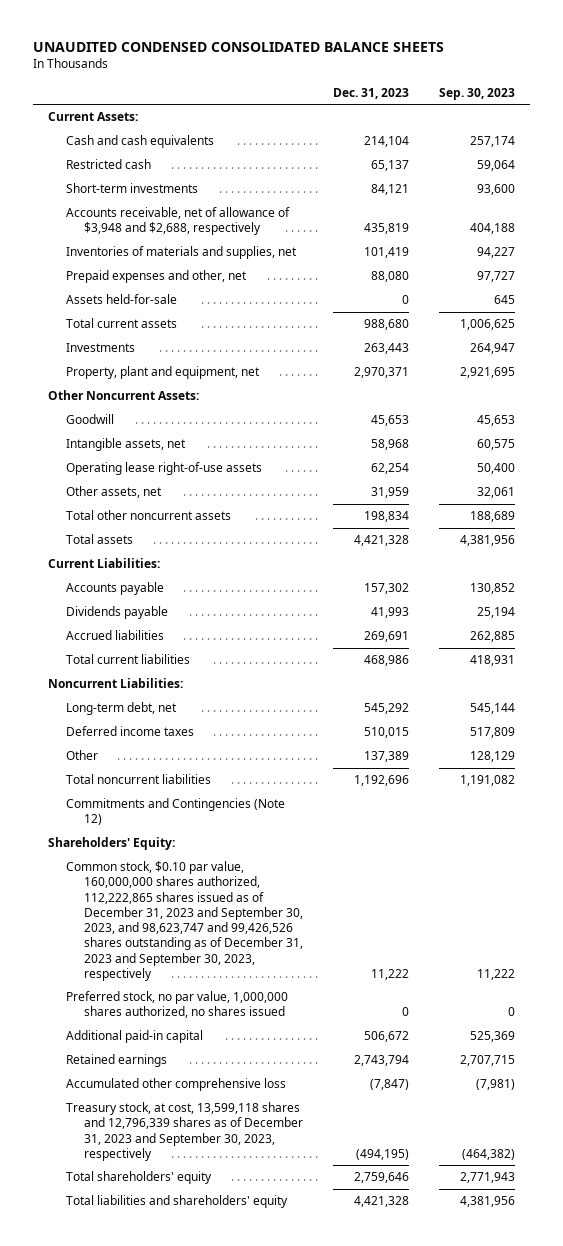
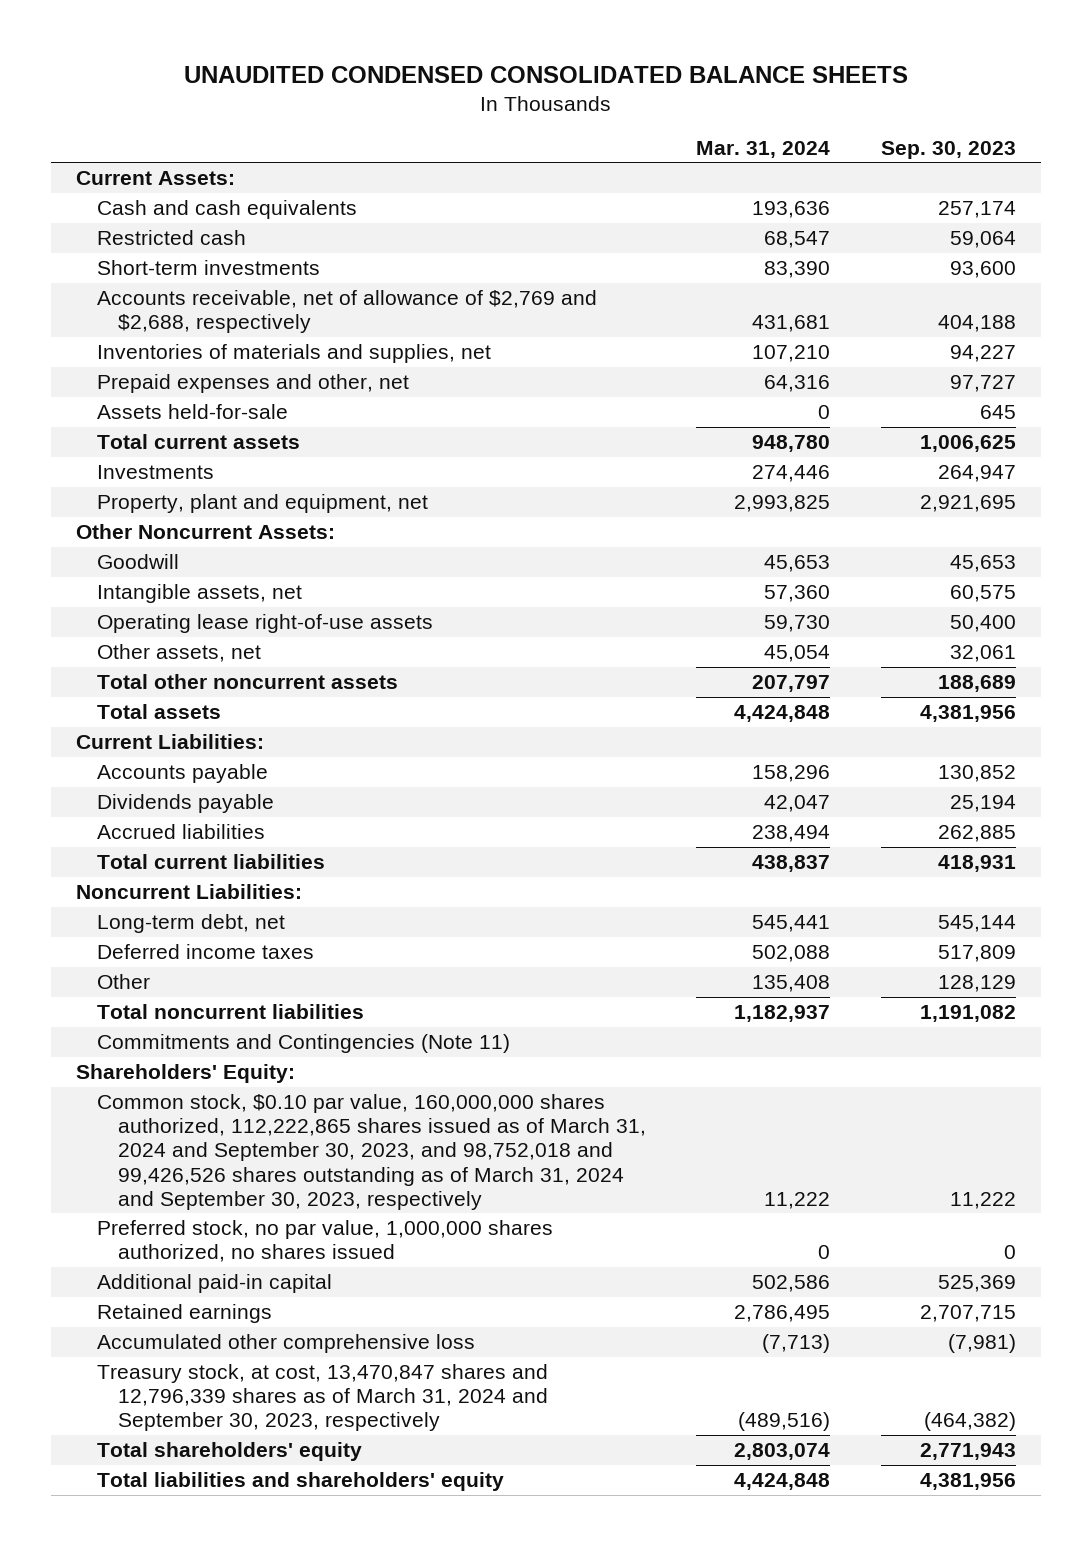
[332,87,409,99] Dec. 31, 2023 -> none
none -> [696,140,831,158] Mar. 31, 2024
[66,207,291,236] Accounts receivable, net of allowance of $3,948 and $2,688, respectively -> [96,290,597,334] Accounts receivable, net of allowance of $2,769 and $2,688, respectively
[66,798,286,826] Commitments and Contingencies (Note 12) -> [96,1034,510,1054] Commitments and Contingencies (Note 11)
[66,861,303,981] Common stock, $0.10 par value, 160,000,000 shares authorized, 112,222,865 shares issued as of December 31, 2023 and September 30, 2023, and 98,623,747 and 99,426,526 shares outstanding as of December 31, 2023 and September 30, 2023, respectively -> [96,1094,646,1210] Common stock, $0.10 par value, 160,000,000 shares authorized, 112,222,865 shares issued as of March 31, 2024 and September 30, 2023, and 98,752,018 and 99,426,526 shares outstanding as of March 31, 2024 and September 30, 2023, respectively
[66,1102,303,1161] Treasury stock, at cost, 13,599,118 shares and 12,796,339 shares as of December 31, 2023 and September 30, 2023, respectively -> [96,1364,548,1432] Treasury stock, at cost, 13,470,847 shares and 12,796,339 shares as of March 31, 2024 and September 30, 2023, respectively

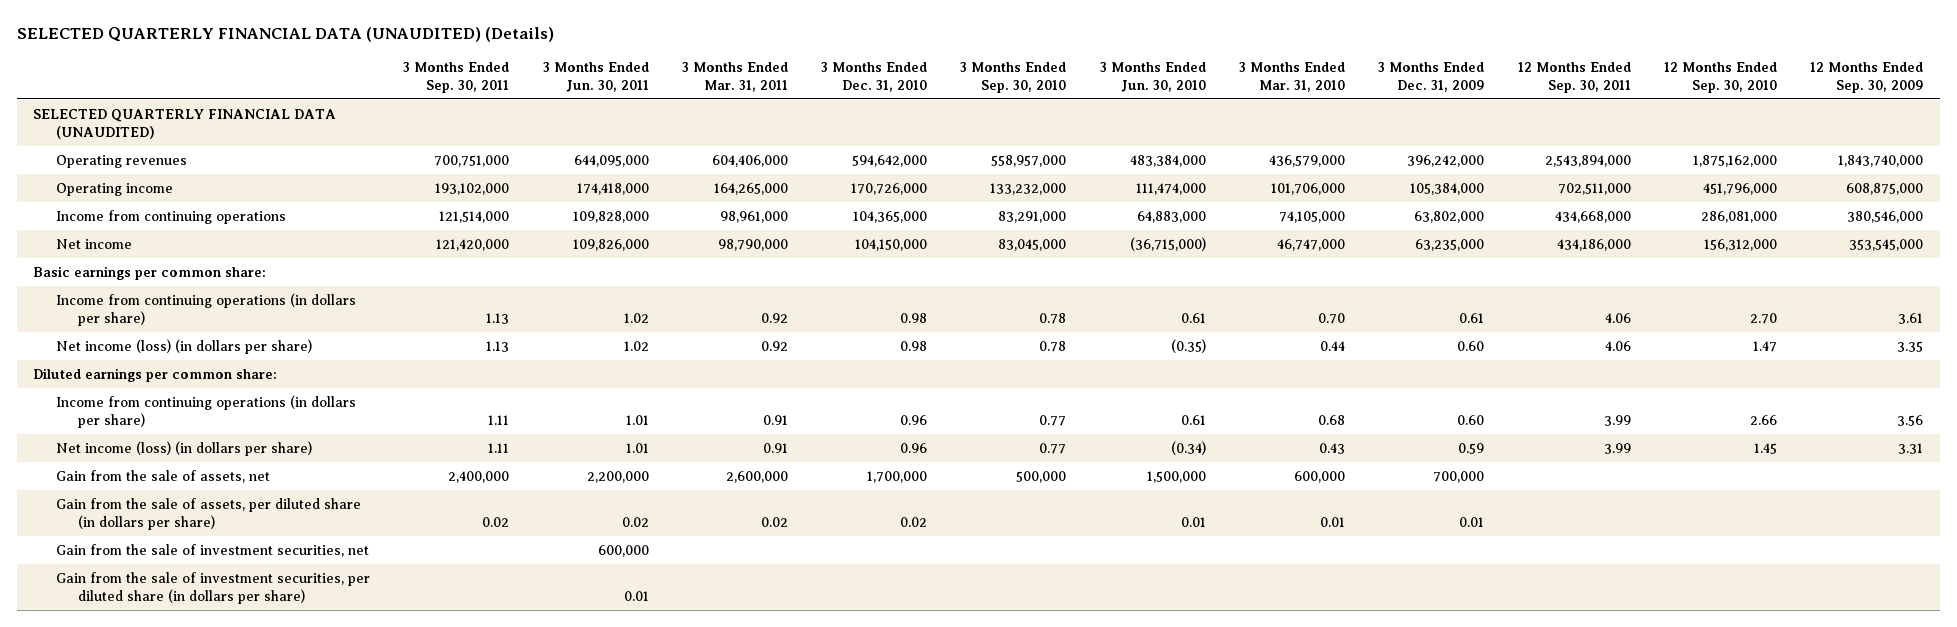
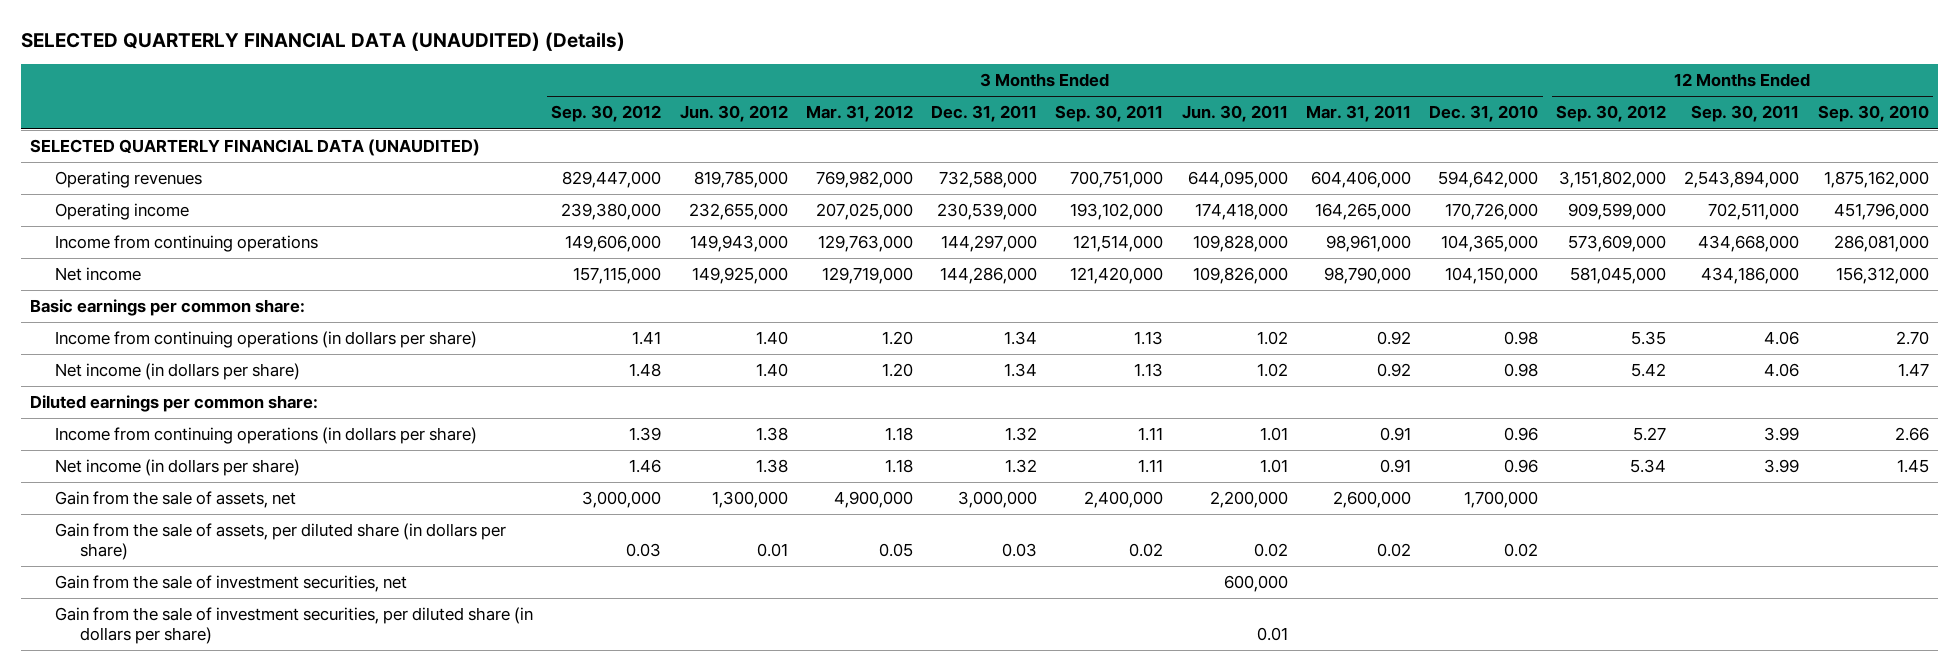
[960,61,1067,93] 3 Months Ended Sep. 30, 2010 -> none
[1099,61,1206,92] 3 Months Ended Jun. 30, 2010 -> none
[1239,61,1346,92] 3 Months Ended Mar. 31, 2010 -> none
[1378,61,1485,92] 3 Months Ended Dec. 31, 2009 -> none
[1810,61,1924,93] 12 Months Ended Sep. 30, 2009 -> none
none -> [551,105,662,123] Sep. 30, 2012
none -> [679,105,788,123] Jun. 30, 2012
none -> [805,105,913,123] Mar. 31, 2012
none -> [931,105,1038,123] Dec. 31, 2011
none -> [1556,105,1667,123] Sep. 30, 2012
[55,338,312,354] Net income (loss) (in dollars per share) -> [55,363,301,381] Net income (in dollars per share)
[55,440,312,456] Net income (loss) (in dollars per share) -> [55,459,301,477] Net income (in dollars per share)

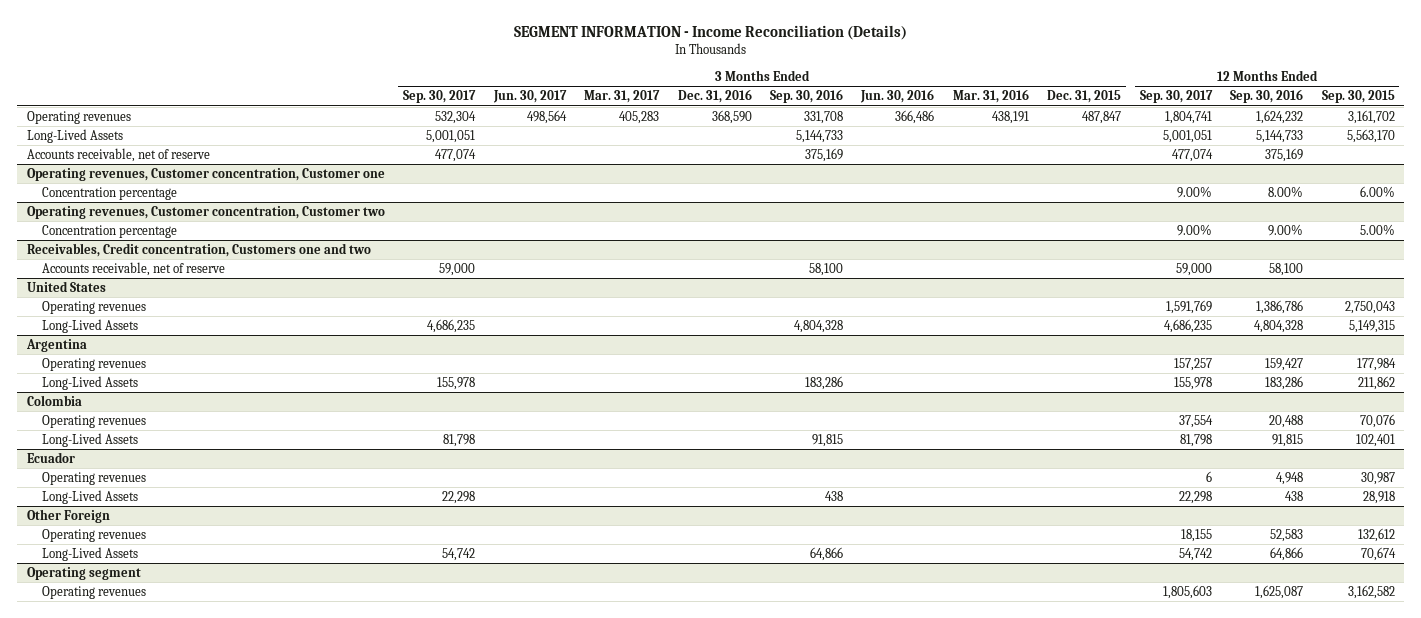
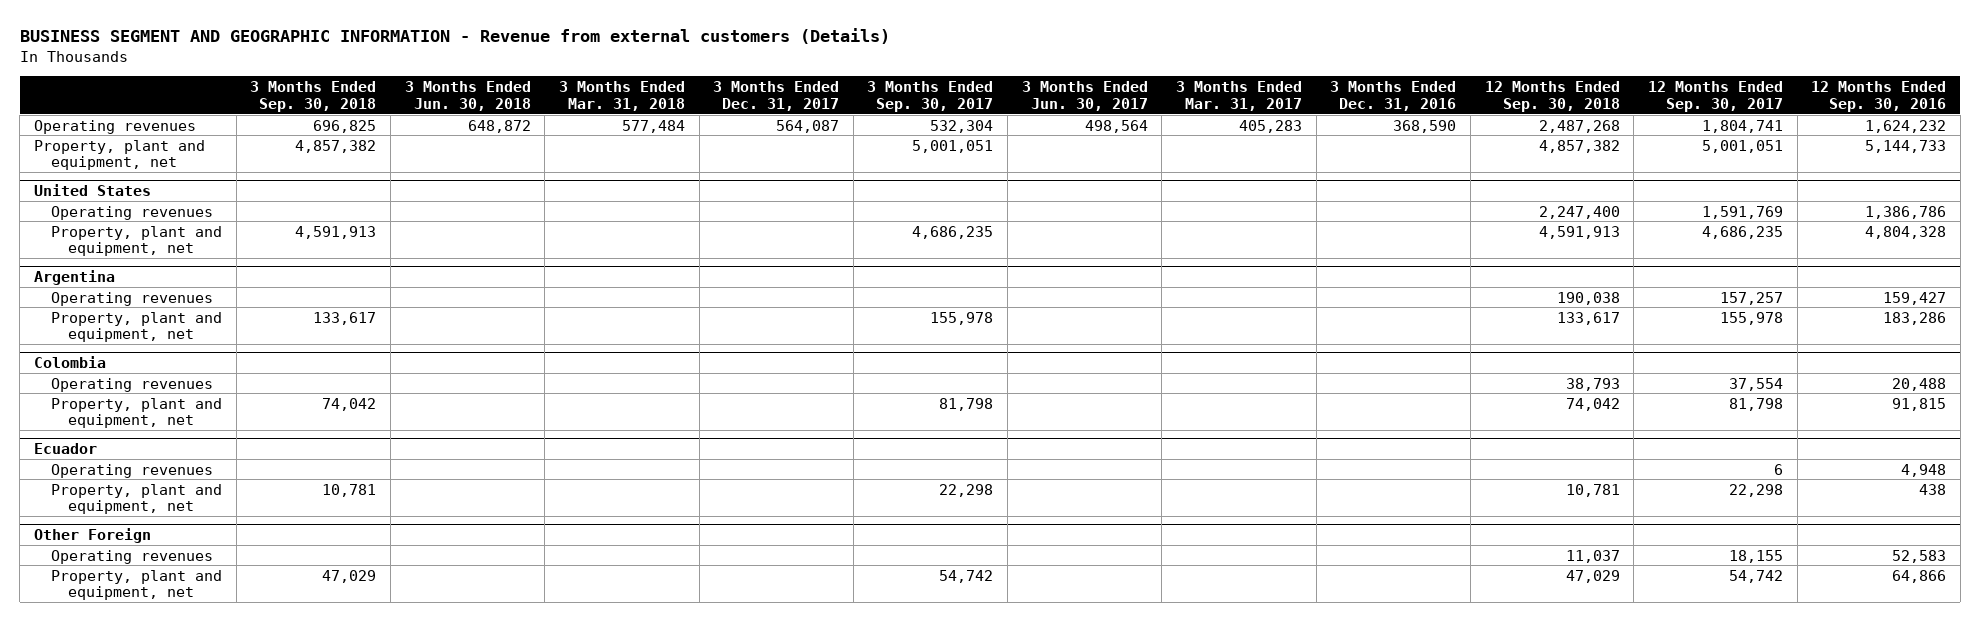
[513,25,907,41] SEGMENT INFORMATION - Income Reconciliation (Details) -> [19,28,890,45] BUSINESS SEGMENT AND GEOGRAPHIC INFORMATION - Revenue from external customers (Details)
[769,89,843,104] Sep. 30, 2016 -> none
[860,89,935,104] Jun. 30, 2016 -> none
[952,89,1029,104] Mar. 31, 2016 -> none
[1047,90,1122,104] Dec. 31, 2015 -> none
[1321,90,1395,104] Sep. 30, 2015 -> none
none -> [250,80,377,112] 3 Months Ended Sep. 30, 2018
none -> [404,80,531,111] 3 Months Ended Jun. 30, 2018
none -> [558,80,685,111] 3 Months Ended Mar. 31, 2018
none -> [713,80,840,111] 3 Months Ended Dec. 31, 2017
none -> [1484,80,1620,112] 12 Months Ended Sep. 30, 2018
[26,147,210,162] Accounts receivable, net of reserve -> none
[26,167,385,181] Operating revenues, Customer concentration, Customer one -> none
[42,186,178,200] Concentration percentage -> none
[26,205,385,219] Operating revenues, Customer concentration, Customer two -> none
[42,224,178,238] Concentration percentage -> none
[26,242,371,257] Receivables, Credit concentration, Customers one and two -> none
[42,261,226,276] Accounts receivable, net of reserve -> none
[26,128,123,143] Long-Lived Assets -> [33,139,205,171] Property, plant and equipment, net
[42,318,139,333] Long-Lived Assets -> [51,225,223,257] Property, plant and equipment, net
[42,375,139,390] Long-Lived Assets -> [51,311,223,343] Property, plant and equipment, net
[42,432,139,447] Long-Lived Assets -> [51,397,223,429] Property, plant and equipment, net
[42,489,139,504] Long-Lived Assets -> [51,483,223,515] Property, plant and equipment, net
[26,566,141,580] Operating segment -> none
[42,585,147,599] Operating revenues -> none
[42,546,139,561] Long-Lived Assets -> [51,569,223,601] Property, plant and equipment, net

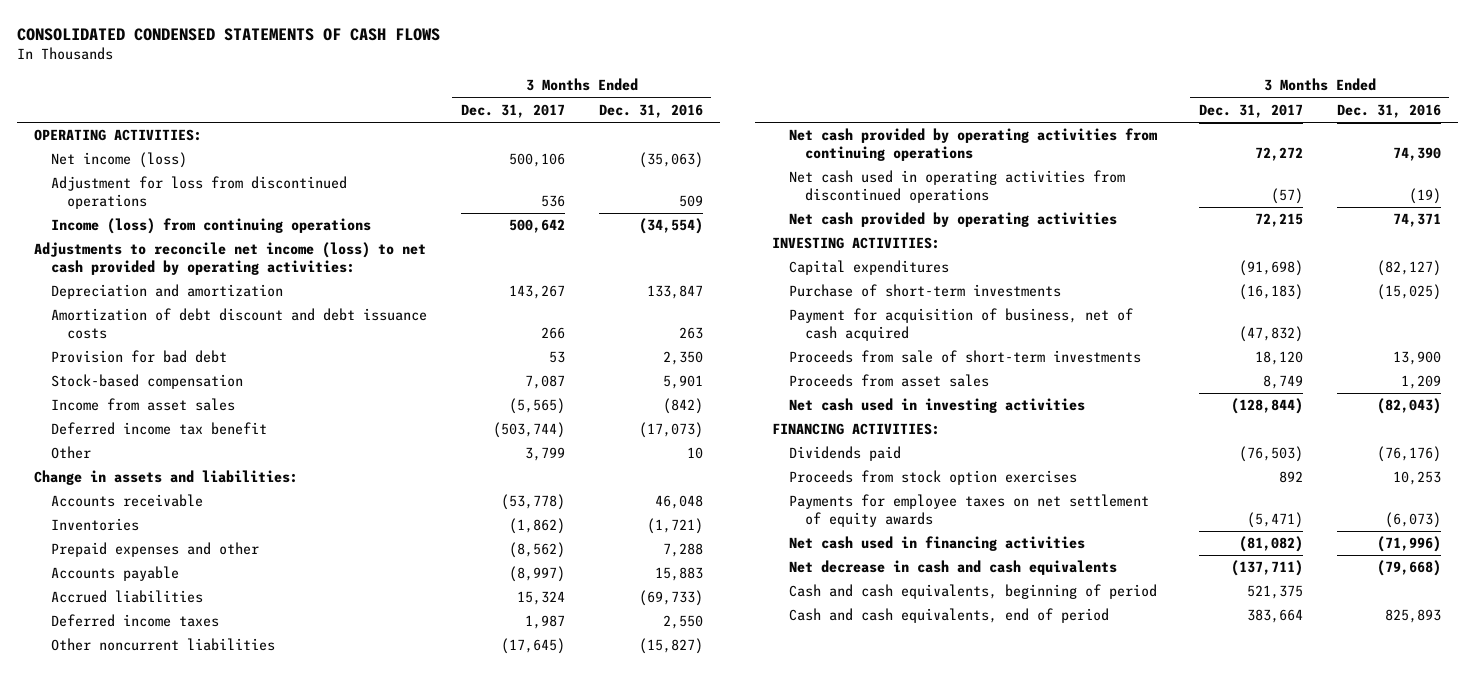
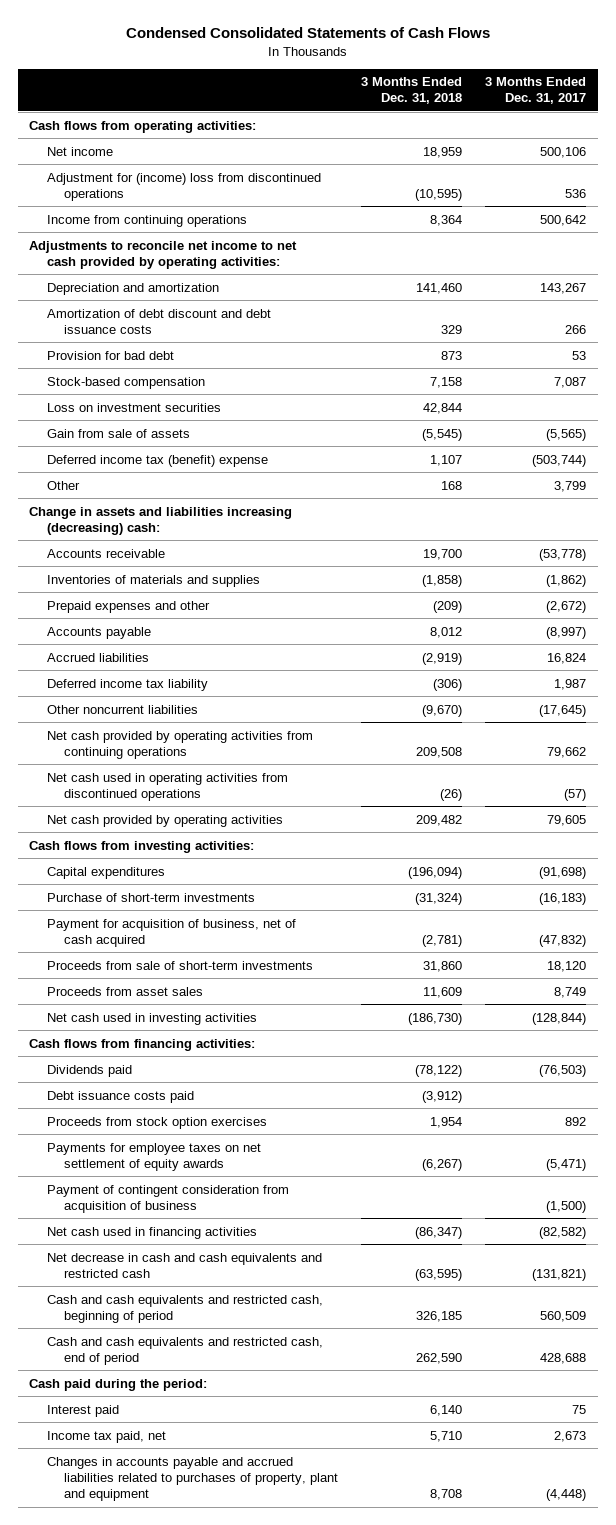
[17,27,441,41] CONSOLIDATED CONDENSED STATEMENTS OF CASH FLOWS -> [125,26,490,38] Condensed Consolidated Statements of Cash Flows
[598,103,703,118] Dec. 31, 2016 -> none
none -> [361,77,463,105] 3 Months Ended Dec. 31, 2018
[34,129,203,142] OPERATING ACTIVITIES: -> [29,120,257,133] Cash flows from operating activities:
[50,152,187,169] Net income (loss) -> [46,146,113,156] Net income
[50,176,347,209] Adjustment for loss from discontinued operations -> [46,172,321,201] Adjustment for (income) loss from discontinued operations
[50,218,371,235] Income (loss) from continuing operations -> [46,214,247,227] Income from continuing operations
[34,242,427,275] Adjustments to reconcile net income (loss) to net cash provided by operating activities: -> [29,240,298,269] Adjustments to reconcile net income to net cash provided by operating activities:
none -> [46,402,221,412] Loss on investment securities
[50,398,235,412] Income from asset sales -> [46,428,190,438] Gain from sale of assets
[50,422,267,436] Deferred income tax benefit -> [46,454,268,467] Deferred income tax (benefit) expense
[34,470,299,486] Change in assets and liabilities: -> [29,506,293,535] Change in assets and liabilities increasing (decreasing) cash:
[50,518,139,532] Inventories -> [46,574,260,587] Inventories of materials and supplies
[508,542,565,559] (8,562) -> [546,600,587,613] (2,672)
[516,591,565,606] 15,324 -> [547,652,587,664] 16,824
[50,614,219,628] Deferred income taxes -> [46,678,208,691] Deferred income tax liability
[1254,146,1303,161] 72,272 -> [547,746,587,758] 79,662
[1254,213,1303,228] 72,215 -> [547,814,587,826] 79,605
[772,237,941,250] INVESTING ACTIVITIES: -> [29,840,255,853] Cash flows from investing activities:
[772,423,941,436] FINANCING ACTIVITIES: -> [29,1038,256,1051] Cash flows from financing activities:
none -> [46,1090,194,1103] Debt issuance costs paid
none -> [46,1184,289,1213] Payment of contingent consideration from acquisition of business
[1238,536,1303,553] (81,082) -> [539,1226,587,1239] (82,582)
[788,560,1117,576] Net decrease in cash and cash equivalents -> [46,1252,322,1278] Net decrease in cash and cash equivalents and restricted cash
[1230,560,1303,577] (137,711) -> [532,1268,587,1281] (131,821)
[788,584,1157,600] Cash and cash equivalents, beginning of period -> [46,1294,323,1323] Cash and cash equivalents and restricted cash, beginning of period
[1246,585,1303,600] 521,375 -> [540,1310,587,1322] 560,509
[788,608,1109,624] Cash and cash equivalents, end of period -> [46,1336,323,1365] Cash and cash equivalents and restricted cash, end of period
[1246,609,1303,624] 383,664 -> [540,1352,587,1364] 428,688
none -> [29,1378,208,1391] Cash paid during the period:
none -> [46,1404,119,1417] Interest paid
none -> [46,1430,166,1443] Income tax paid, net
none -> [46,1456,339,1502] Changes in accounts payable and accrued liabilities related to purchases of property, plant and equipment

